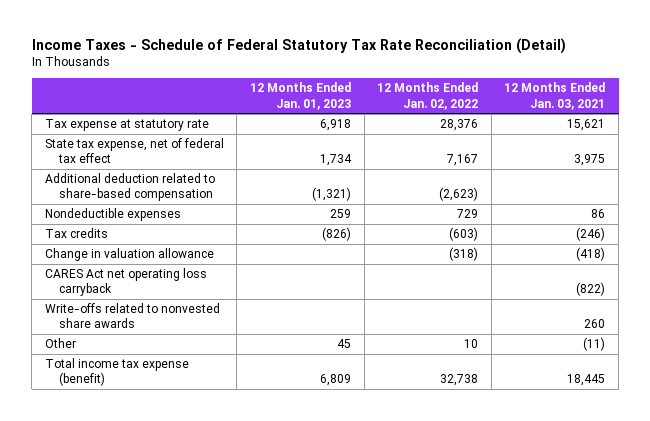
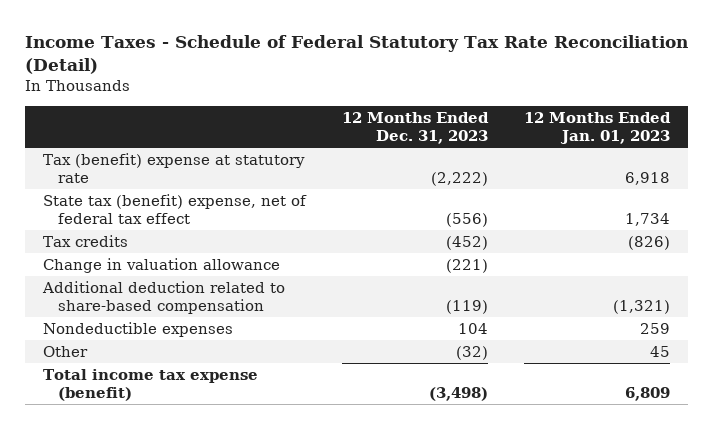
[377,82,479,110] 12 Months Ended Jan. 02, 2022 -> none
[504,82,606,110] 12 Months Ended Jan. 03, 2021 -> none
none -> [342,111,490,145] 12 Months Ended Dec. 31, 2023
[44,119,209,132] Tax expense at statutory rate -> [43,152,306,184] Tax (benefit) expense at statutory rate
[44,138,224,164] State tax expense, net of federal tax effect -> [43,193,308,225] State tax (benefit) expense, net of federal tax effect
[44,268,207,297] CARES Act net operating loss carryback -> none
[44,303,220,329] Write-offs related to nonvested share awards -> none
[44,173,215,202] Additional deduction related to share-based compensation -> [42,280,286,315] Additional deduction related to share-based compensation
[44,208,181,222] Nondeductible expenses -> [43,321,234,337] Nondeductible expenses

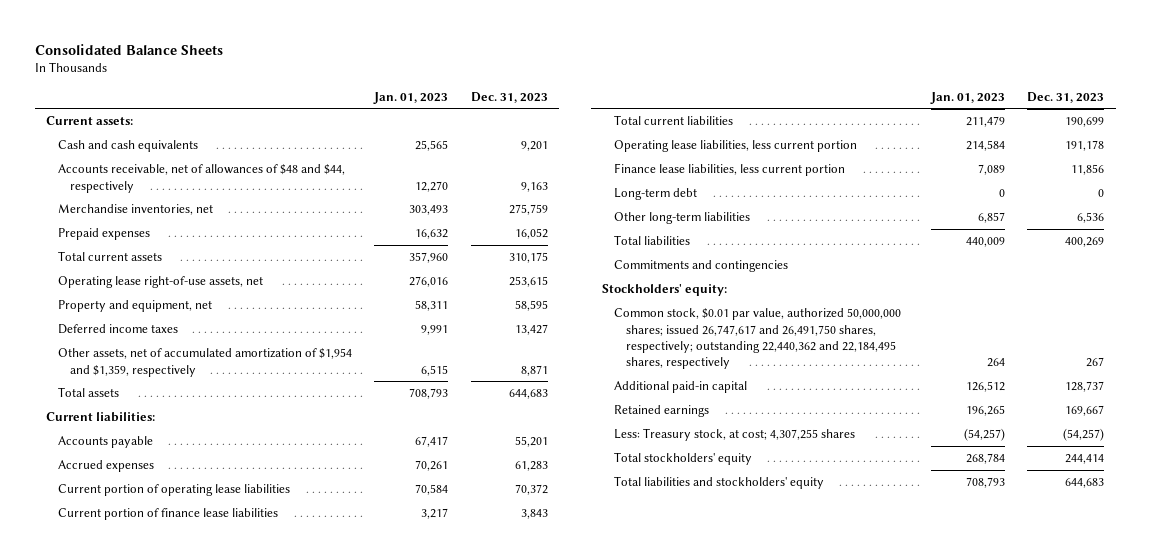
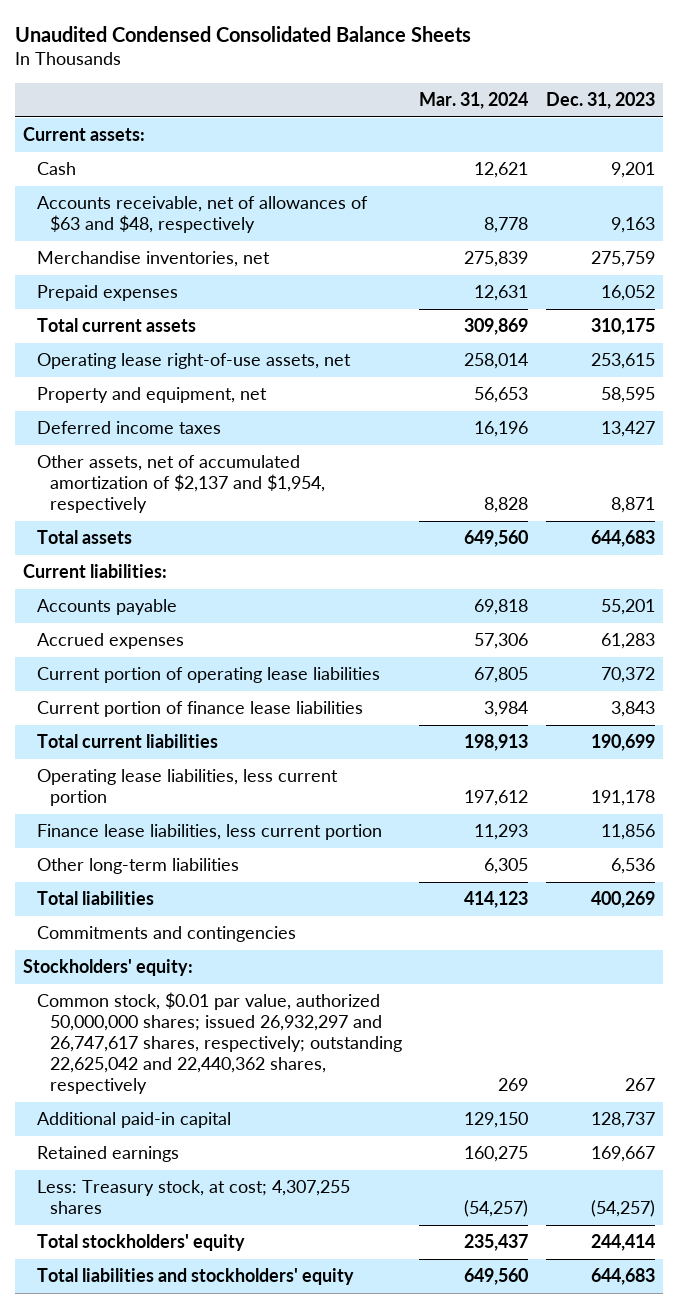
[34,43,223,55] Consolidated Balance Sheets -> [14,25,471,42] Unaudited Condensed Consolidated Balance Sheets
[373,91,449,104] Jan. 01, 2023 -> none
none -> [419,92,529,110] Mar. 31, 2024
[57,140,198,153] Cash and cash equivalents -> [36,162,76,176] Cash
[57,164,345,193] Accounts receivable, net of allowances of $48 and $44, respectively -> [36,196,368,234] Accounts receivable, net of allowances of $63 and $48, respectively
[57,348,352,377] Other assets, net of accumulated amortization of $1,954 and $1,359, respectively -> [36,455,325,514] Other assets, net of accumulated amortization of $2,137 and $1,954, respectively
[614,188,698,201] Long-term debt -> none
[614,308,902,370] Common stock, $0.01 par value, authorized 50,000,000 shares; issued 26,747,617 and 26,491,750 shares, respectively; outstanding 22,440,362 and 22,184,495 shares, respectively -> [36,992,402,1095] Common stock, $0.01 par value, authorized 50,000,000 shares; issued 26,932,297 and 26,747,617 shares, respectively; outstanding 22,625,042 and 22,440,362 shares, respectively

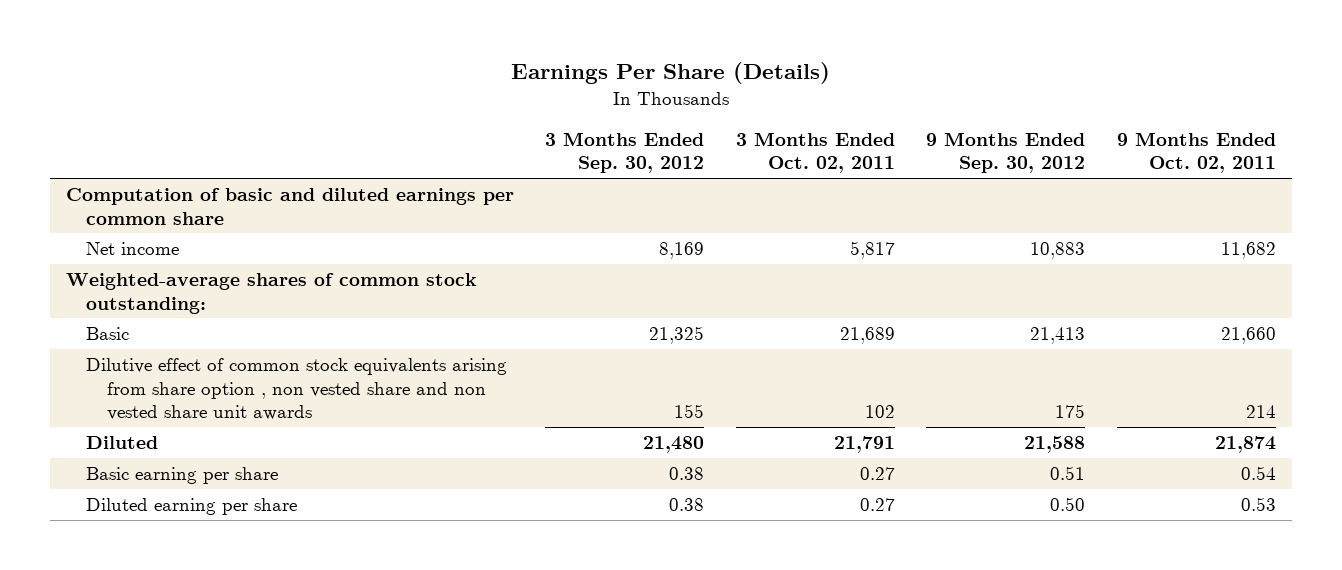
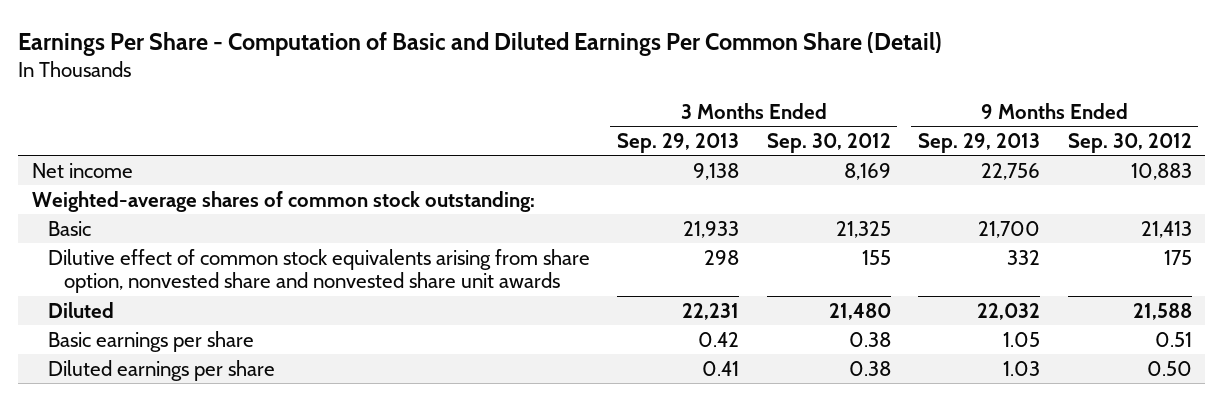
[510,62,830,85] Earnings Per Share (Details) -> [17,31,942,56] Earnings Per Share - Computation of Basic and Diluted Earnings Per Common Share (Detail)
[735,131,895,174] 3 Months Ended Oct. 02, 2011 -> none
[1117,131,1277,174] 9 Months Ended Oct. 02, 2011 -> none
none -> [617,132,740,153] Sep. 29, 2013
none -> [918,132,1041,153] Sep. 29, 2013
[65,187,514,225] Computation of basic and diluted earnings per common share -> none
[86,357,508,421] Dilutive effect of common stock equivalents arising from share option , non vested share and non vested share unit awards -> [47,248,590,294] Dilutive effect of common stock equivalents arising from share option, nonvested share and nonvested share unit awards
[86,466,279,484] Basic earning per share -> [47,330,254,352] Basic earnings per share
[86,497,298,515] Diluted earning per share -> [47,359,275,381] Diluted earnings per share

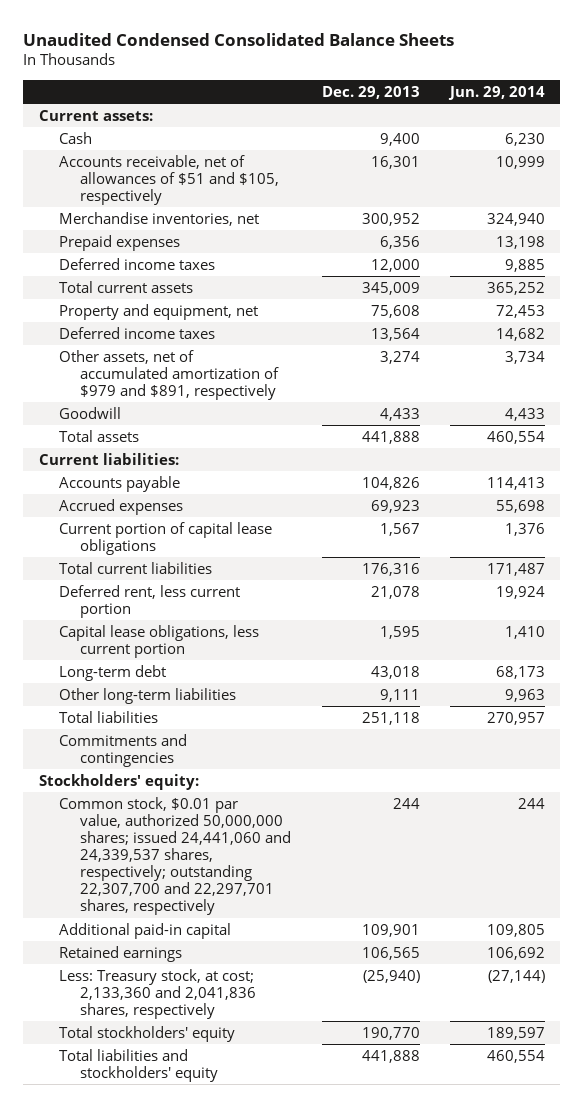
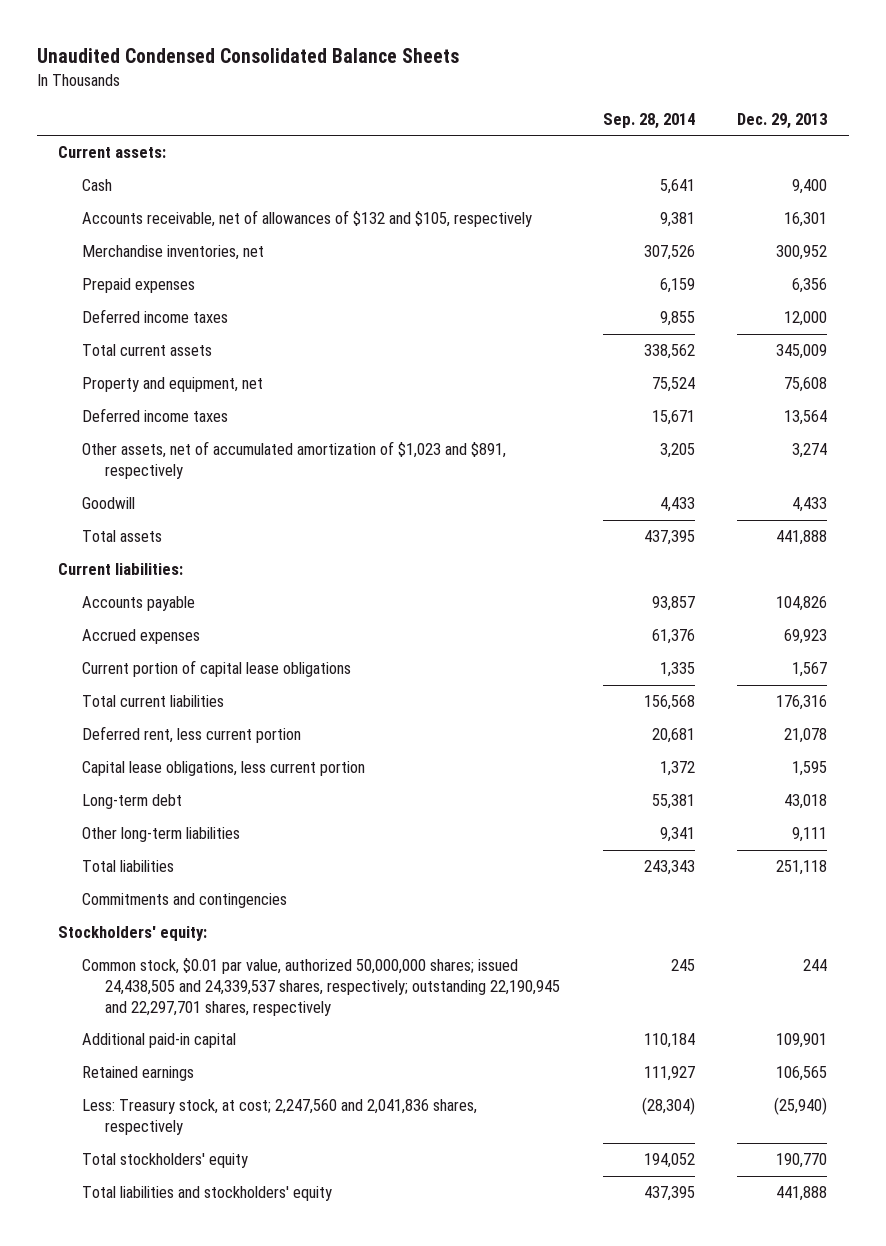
[447,85,545,100] Jun. 29, 2014 -> none
none -> [602,112,695,129] Sep. 28, 2014
[59,154,280,205] Accounts receivable, net of allowances of $51 and $105, respectively -> [81,210,532,228] Accounts receivable, net of allowances of $132 and $105, respectively
[59,349,280,400] Other assets, net of accumulated amortization of $979 and $891, respectively -> [81,441,506,480] Other assets, net of accumulated amortization of $1,023 and $891, respectively
[59,796,292,916] Common stock, $0.01 par value, authorized 50,000,000 shares; issued 24,441,060 and 24,339,537 shares, respectively; outstanding 22,307,700 and 22,297,701 shares, respectively -> [81,958,561,1016] Common stock, $0.01 par value, authorized 50,000,000 shares; issued 24,438,505 and 24,339,537 shares, respectively; outstanding 22,190,945 and 22,297,701 shares, respectively
[59,968,257,1019] Less: Treasury stock, at cost; 2,133,360 and 2,041,836 shares, respectively -> [81,1099,477,1136] Less: Treasury stock, at cost; 2,247,560 and 2,041,836 shares, respectively

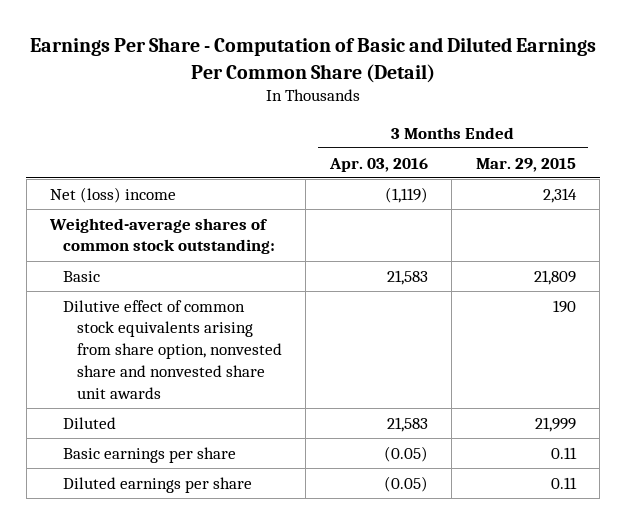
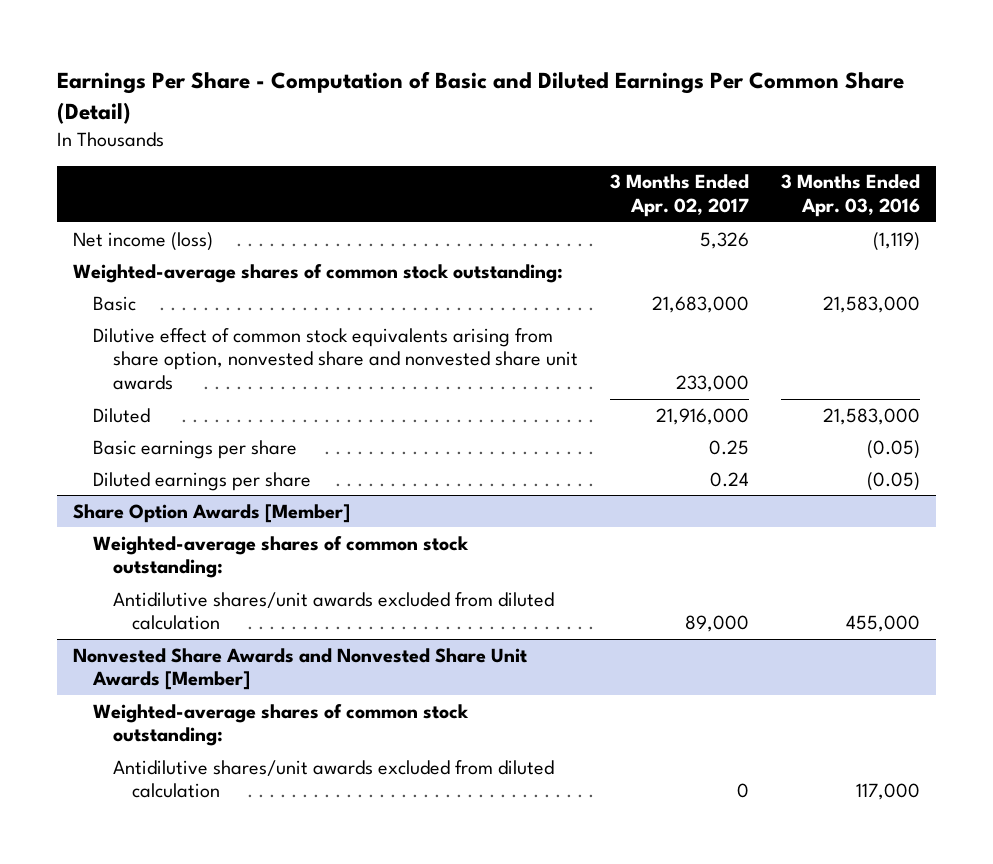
[475,157,576,172] Mar. 29, 2015 -> none
none -> [609,174,749,218] 3 Months Ended Apr. 02, 2017
[50,186,177,203] Net (loss) income -> [73,231,214,251] Net income (loss)
[386,269,428,285] 21,583 -> [822,295,920,313] 21,583,000
[386,416,428,432] 21,583 -> [822,407,920,425] 21,583,000
none -> [73,503,351,523] Share Option Awards [Member]
none -> [93,535,470,579] Weighted-average shares of common stock outstanding:
none -> [112,591,554,631] Antidilutive shares/unit awards excluded from diluted calculation
none -> [73,647,528,691] Nonvested Share Awards and Nonvested Share Unit Awards [Member]
none -> [93,703,470,747] Weighted-average shares of common stock outstanding:
none -> [112,759,554,799] Antidilutive shares/unit awards excluded from diluted calculation

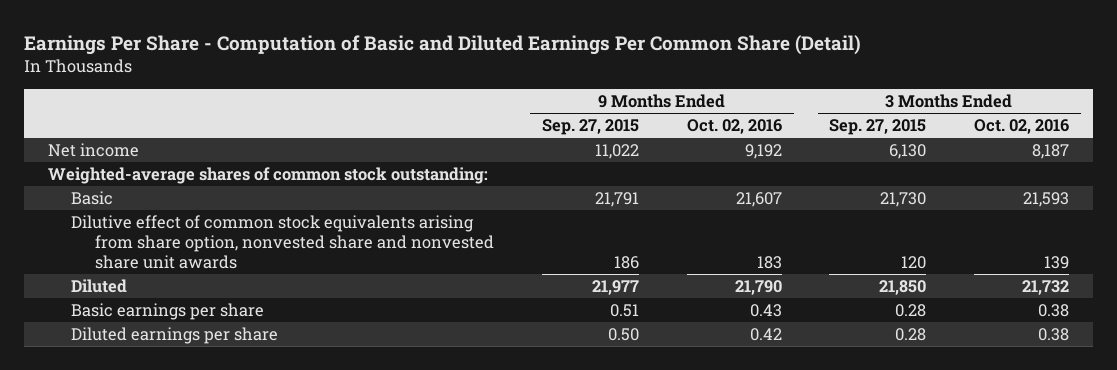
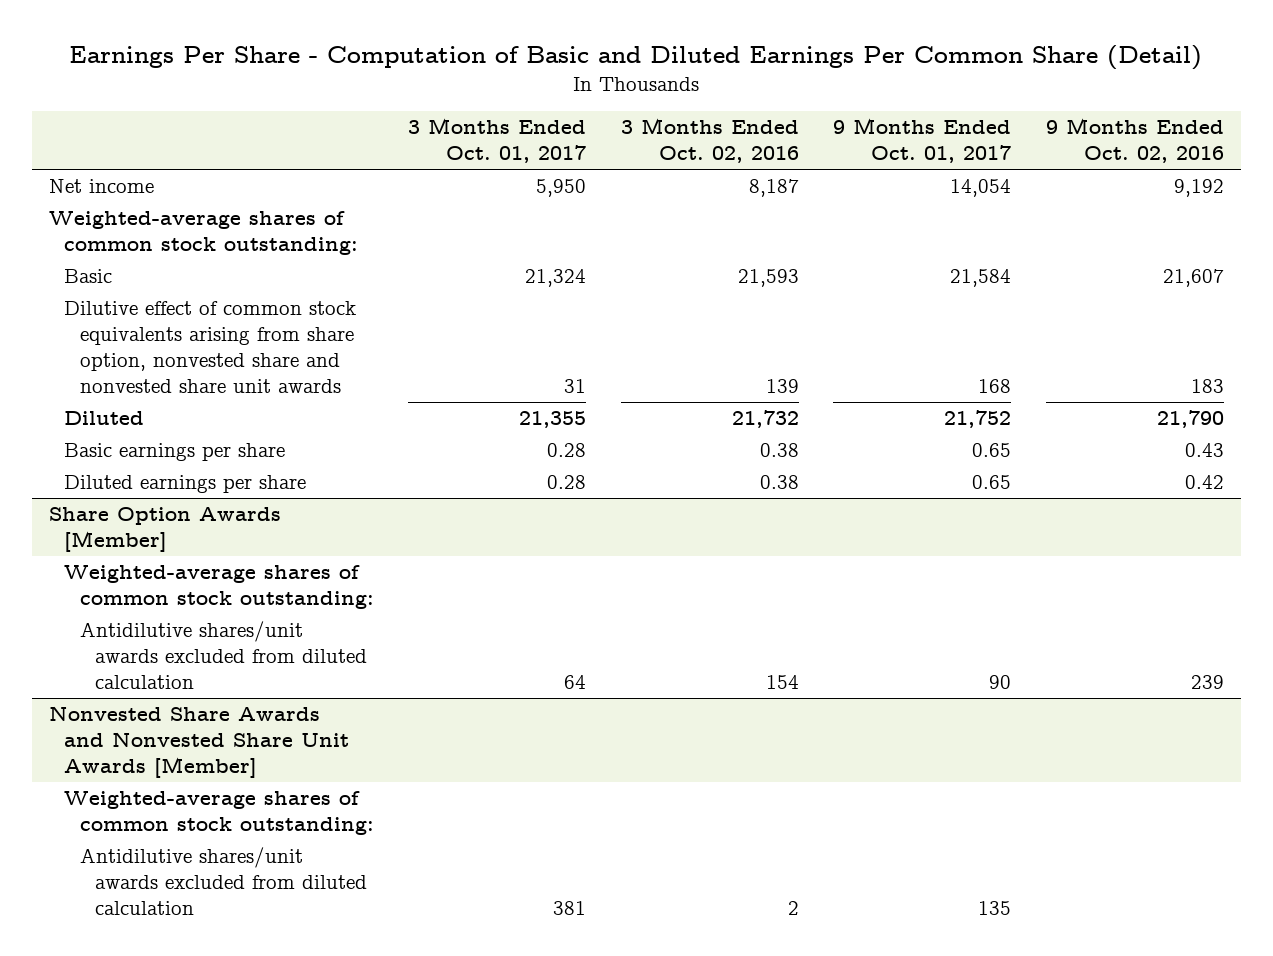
[541,119,639,136] Sep. 27, 2015 -> none
[829,119,927,136] Sep. 27, 2015 -> none
none -> [408,118,587,164] 3 Months Ended Oct. 01, 2017
none -> [833,118,1012,164] 9 Months Ended Oct. 01, 2017
none -> [49,507,282,552] Share Option Awards [Member]
none -> [64,565,374,609] Weighted-average shares of common stock outstanding:
none -> [79,621,367,689] Antidilutive shares/unit awards excluded from diluted calculation
none -> [49,706,350,778] Nonvested Share Awards and Nonvested Share Unit Awards [Member]
none -> [64,791,374,835] Weighted-average shares of common stock outstanding:
none -> [79,847,367,915] Antidilutive shares/unit awards excluded from diluted calculation

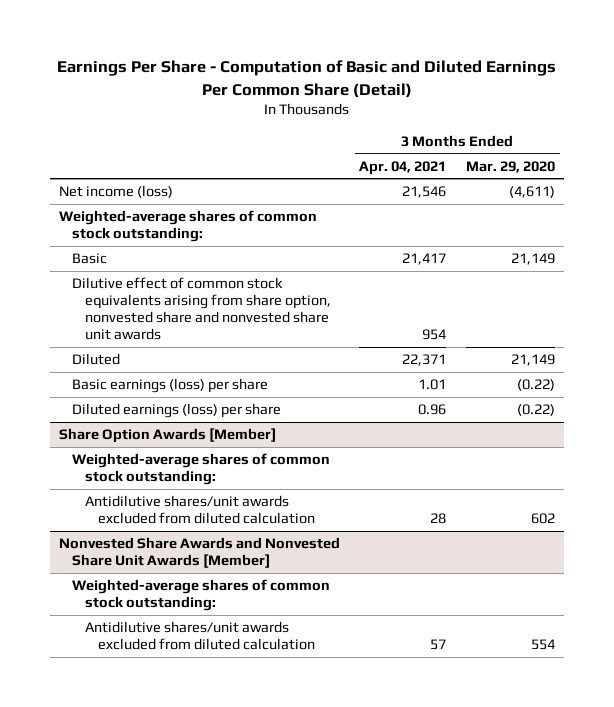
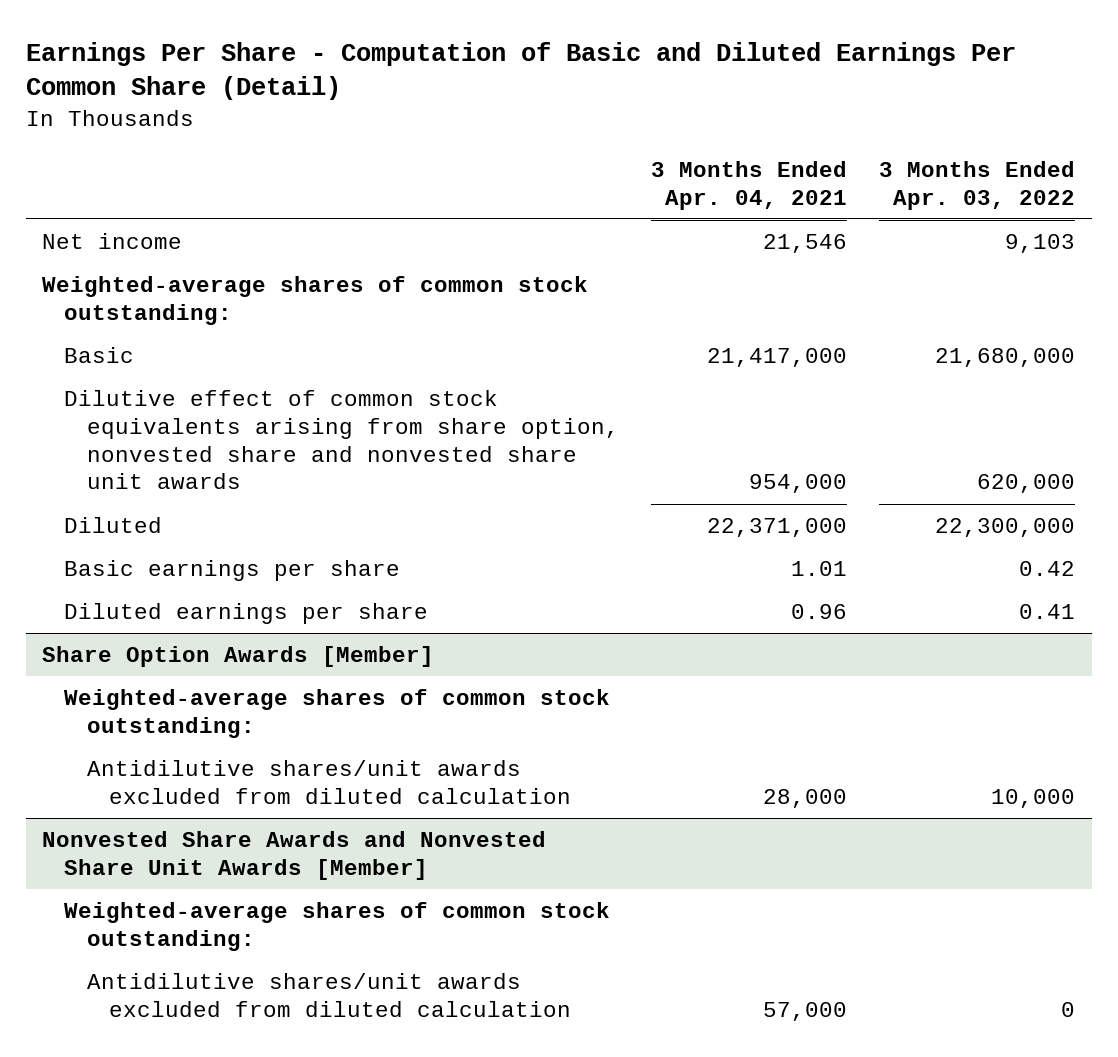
[465,160,555,173] Mar. 29, 2020 -> none
none -> [879,160,1076,210] 3 Months Ended Apr. 03, 2022
[59,185,174,199] Net income (loss) -> [42,232,183,249] Net income
[402,253,447,266] 21,417 -> [707,347,848,367] 21,417,000
[422,329,447,341] 954 -> [749,474,848,494] 954,000
[402,354,447,367] 22,371 -> [707,517,848,537] 22,371,000
[72,378,269,394] Basic earnings (loss) per share -> [64,559,401,581] Basic earnings per share
[72,403,282,419] Diluted earnings (loss) per share -> [64,602,429,624] Diluted earnings per share
[430,513,447,525] 28 -> [763,788,848,808] 28,000
[430,639,447,651] 57 -> [763,1001,848,1021] 57,000

